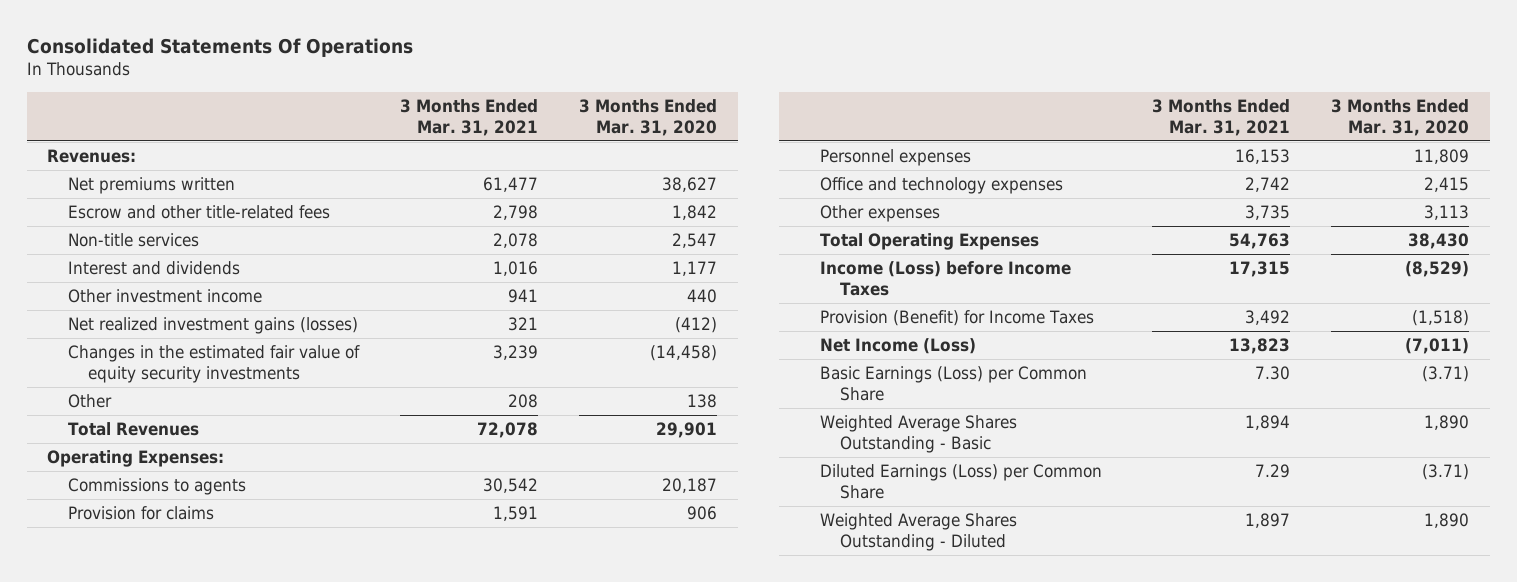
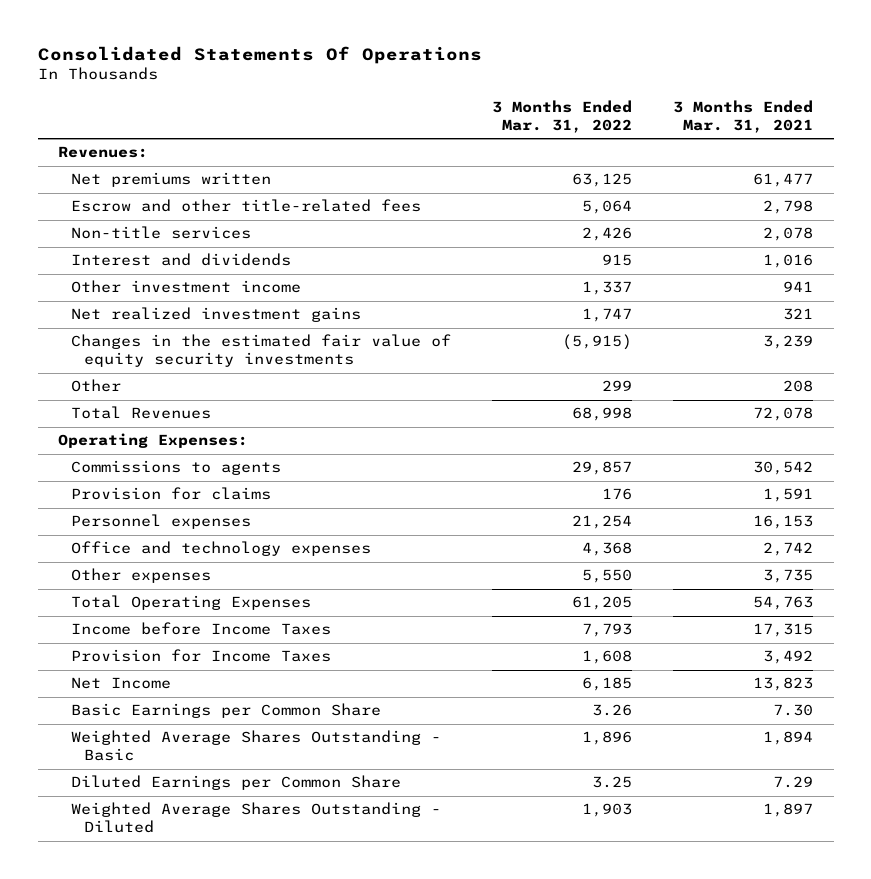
[578,98,717,136] 3 Months Ended Mar. 31, 2020 -> none
none -> [492,99,633,133] 3 Months Ended Mar. 31, 2022
[67,317,358,335] Net realized investment gains (losses) -> [71,307,362,323] Net realized investment gains
[820,261,1072,296] Income (Loss) before Income Taxes -> [71,622,332,636] Income before Income Taxes
[820,310,1095,327] Provision (Benefit) for Income Taxes -> [71,649,332,663] Provision for Income Taxes
[820,338,977,355] Net Income (Loss) -> [71,677,172,690] Net Income
[820,366,1088,401] Basic Earnings (Loss) per Common Share -> [71,703,382,719] Basic Earnings per Common Share
[820,464,1103,499] Diluted Earnings (Loss) per Common Share -> [71,775,402,791] Diluted Earnings per Common Share

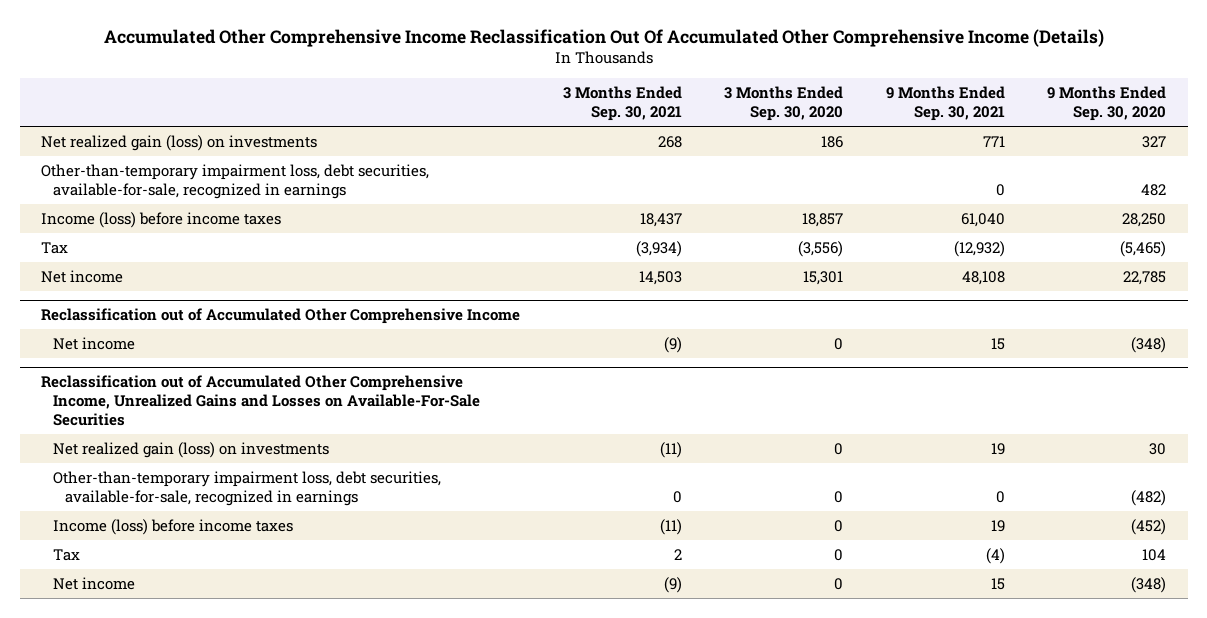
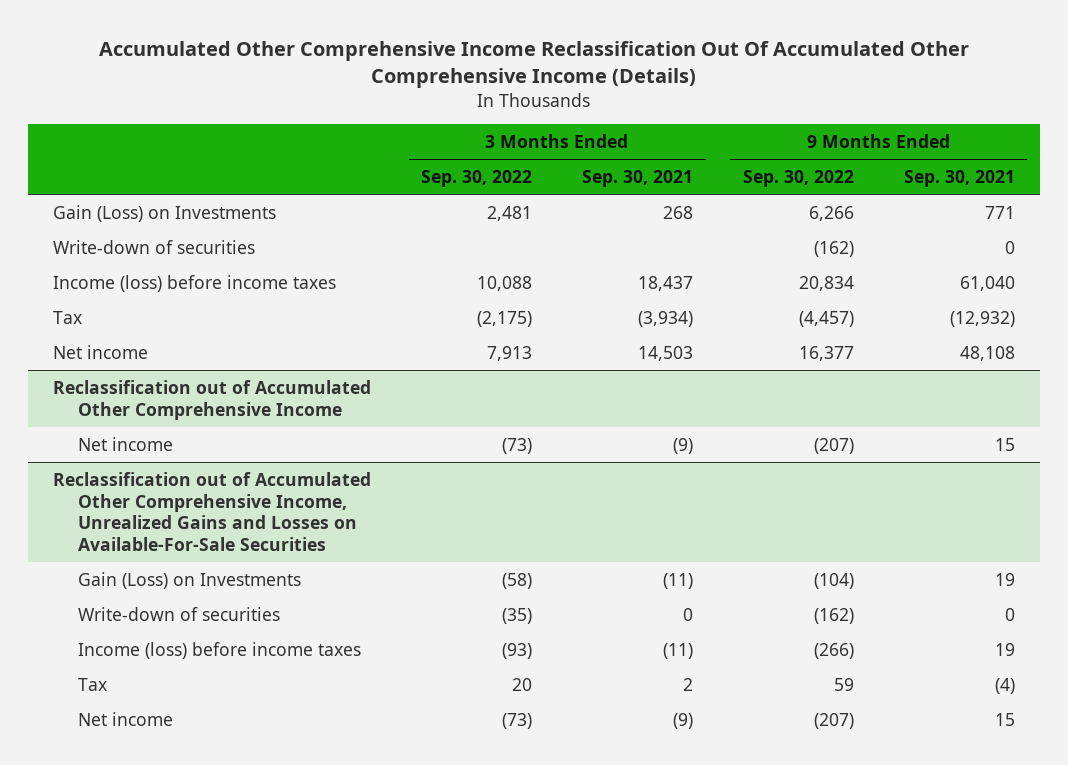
[724,86,844,121] 3 Months Ended Sep. 30, 2020 -> none
[1047,86,1167,121] 9 Months Ended Sep. 30, 2020 -> none
none -> [421,170,533,188] Sep. 30, 2022
none -> [742,170,854,188] Sep. 30, 2022
[40,134,317,151] Net realized gain (loss) on investments -> [53,204,277,222] Gain (Loss) on Investments
[40,163,429,199] Other-than-temporary impairment loss, debt securities, available-for-sale, recognized in earnings -> [53,239,256,254] Write-down of securities
[52,441,329,458] Net realized gain (loss) on investments -> [77,571,301,589] Gain (Loss) on Investments
[52,470,441,506] Other-than-temporary impairment loss, debt securities, available-for-sale, recognized in earnings -> [77,606,280,621] Write-down of securities

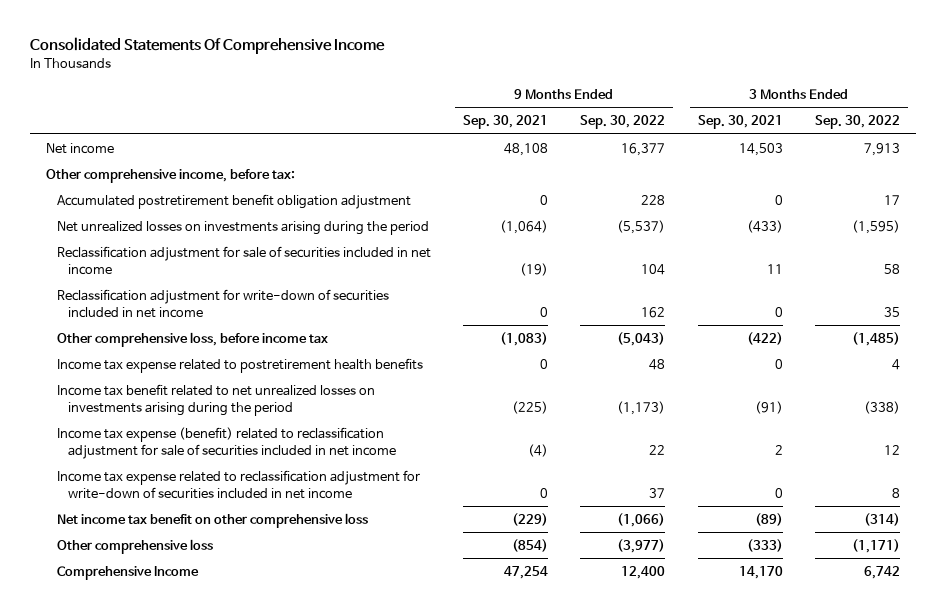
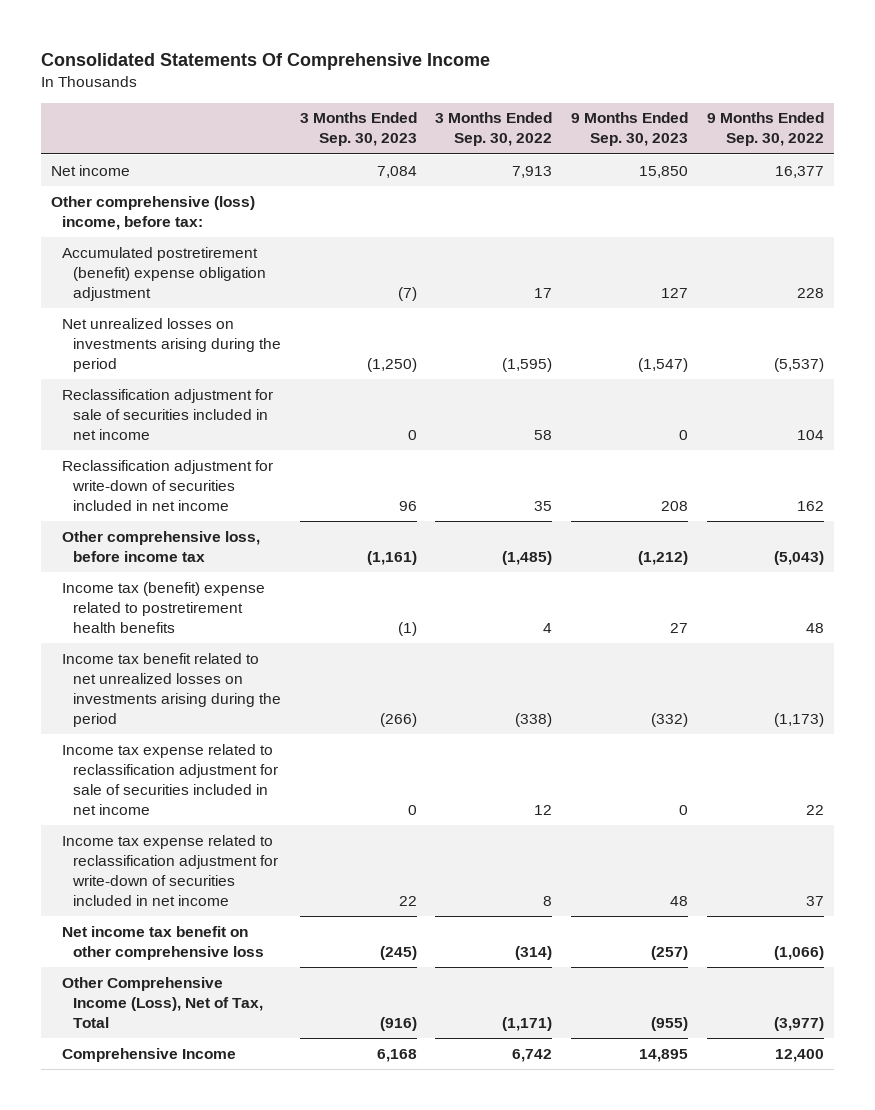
[463,115,549,130] Sep. 30, 2021 -> none
[697,115,783,130] Sep. 30, 2021 -> none
none -> [299,112,417,147] 3 Months Ended Sep. 30, 2023
none -> [571,112,689,147] 9 Months Ended Sep. 30, 2023
[45,168,295,183] Other comprehensive income, before tax: -> [50,195,255,230] Other comprehensive (loss) income, before tax:
[56,193,411,209] Accumulated postretirement benefit obligation adjustment -> [61,246,266,301] Accumulated postretirement (benefit) expense obligation adjustment
[56,357,423,373] Income tax expense related to postretirement health benefits -> [61,581,265,633] Income tax (benefit) expense related to postretirement health benefits
[56,426,396,459] Income tax expense (benefit) related to reclassification adjustment for sale of securities included in net income -> [61,743,278,815] Income tax expense related to reclassification adjustment for sale of securities included in net income
[56,538,213,554] Other comprehensive loss -> [61,976,263,1028] Other Comprehensive Income (Loss), Net of Tax, Total

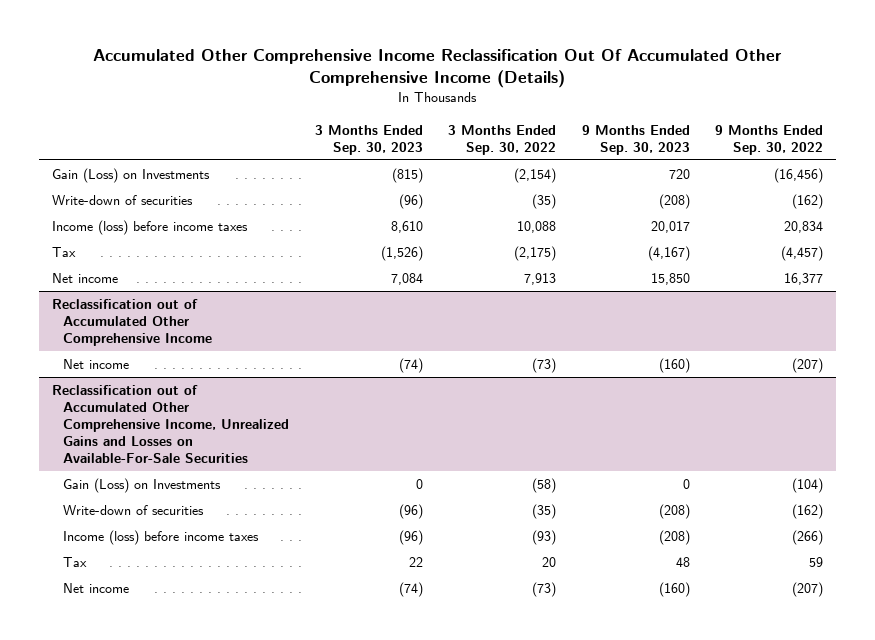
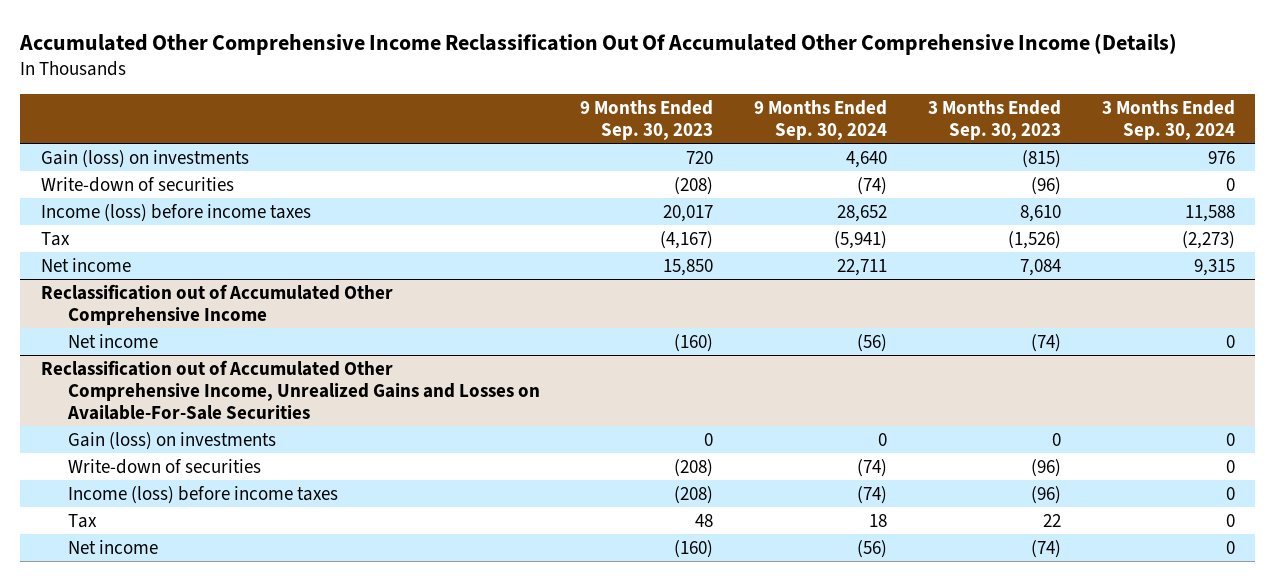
[448,124,557,155] 3 Months Ended Sep. 30, 2022 -> none
[715,124,824,155] 9 Months Ended Sep. 30, 2022 -> none
none -> [754,100,888,141] 9 Months Ended Sep. 30, 2024
none -> [1101,100,1235,141] 3 Months Ended Sep. 30, 2024
[51,168,210,184] Gain (Loss) on Investments -> [40,149,249,168] Gain (loss) on investments
[63,478,222,494] Gain (Loss) on Investments -> [67,431,276,450] Gain (loss) on investments

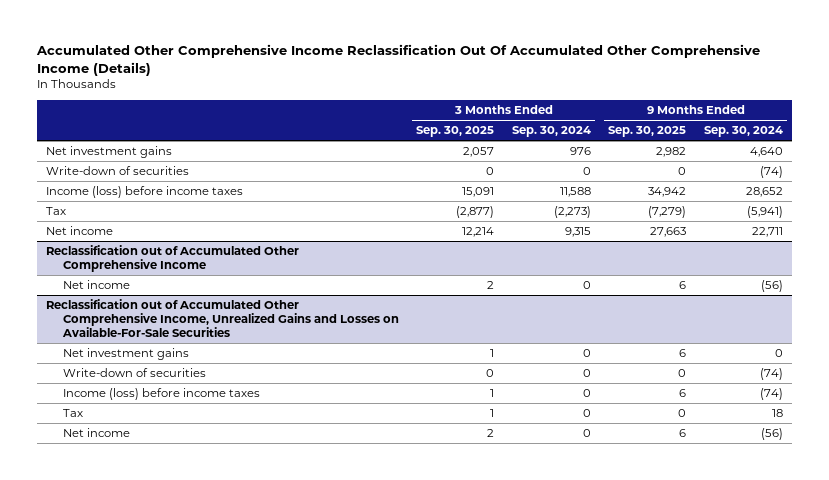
[580,100,714,141] 9 Months Ended Sep. 30, 2023 -> none
[927,100,1061,141] 3 Months Ended Sep. 30, 2023 -> none
none -> [416,126,495,138] Sep. 30, 2025
none -> [608,126,687,138] Sep. 30, 2025
[40,149,249,168] Gain (loss) on investments -> [46,146,173,159] Net investment gains
[67,431,276,450] Gain (loss) on investments -> [63,348,190,361] Net investment gains

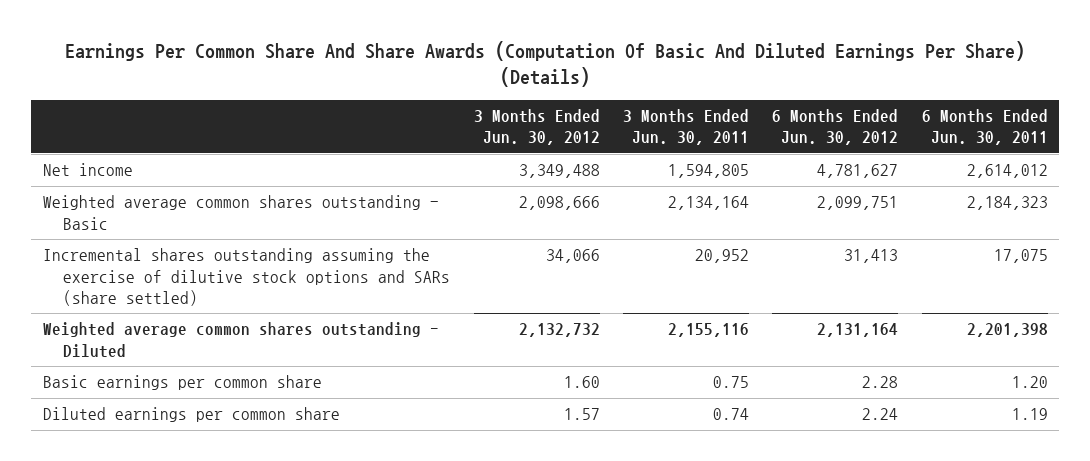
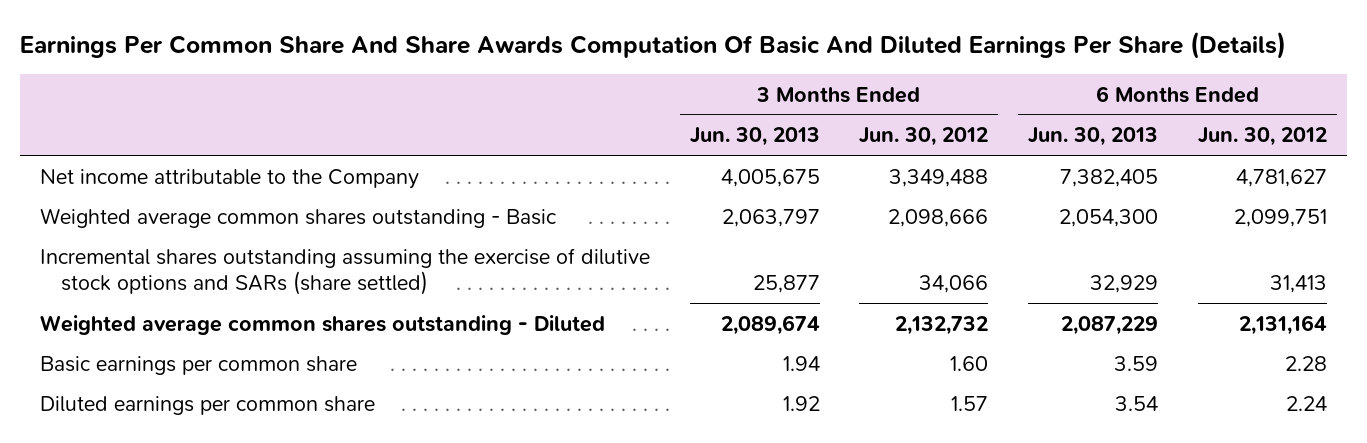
[65,40,1026,88] Earnings Per Common Share And Share Awards (Computation Of Basic And Diluted Earnings Per Share) (Details) -> [19,30,1286,59] Earnings Per Common Share And Share Awards Computation Of Basic And Diluted Earnings Per Share (Details)
[622,109,749,146] 3 Months Ended Jun. 30, 2011 -> none
[921,109,1048,146] 6 Months Ended Jun. 30, 2011 -> none
none -> [689,127,820,147] Jun. 30, 2013
none -> [1028,127,1159,147] Jun. 30, 2013
[42,163,133,177] Net income -> [39,168,419,189] Net income attributable to the Company

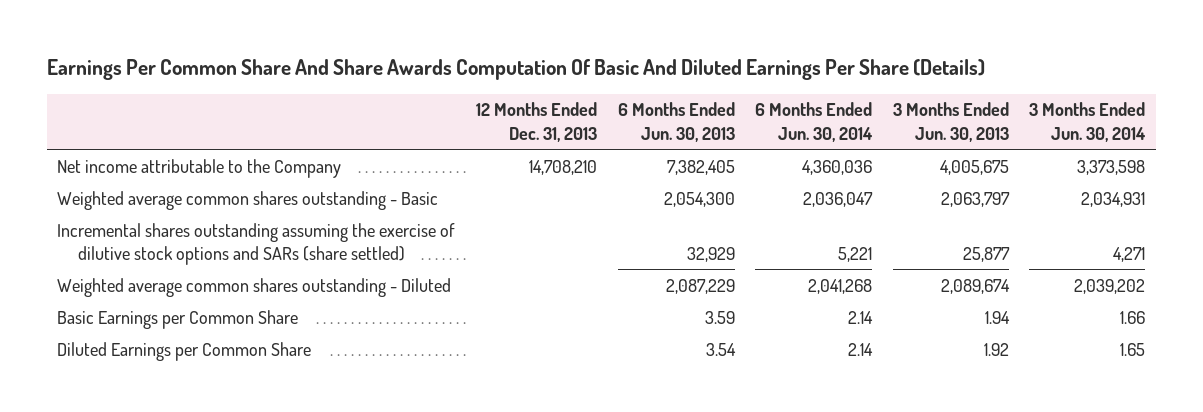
[859,127,989,147] Jun. 30, 2012 -> none
[1198,127,1328,147] Jun. 30, 2012 -> none
none -> [476,102,598,142] 12 Months Ended Dec. 31, 2013
none -> [755,102,874,142] 6 Months Ended Jun. 30, 2014
none -> [1029,102,1147,142] 3 Months Ended Jun. 30, 2014
[39,355,357,375] Basic earnings per common share -> [57,309,299,329] Basic Earnings per Common Share
[39,395,375,415] Diluted earnings per common share -> [57,341,312,361] Diluted Earnings per Common Share

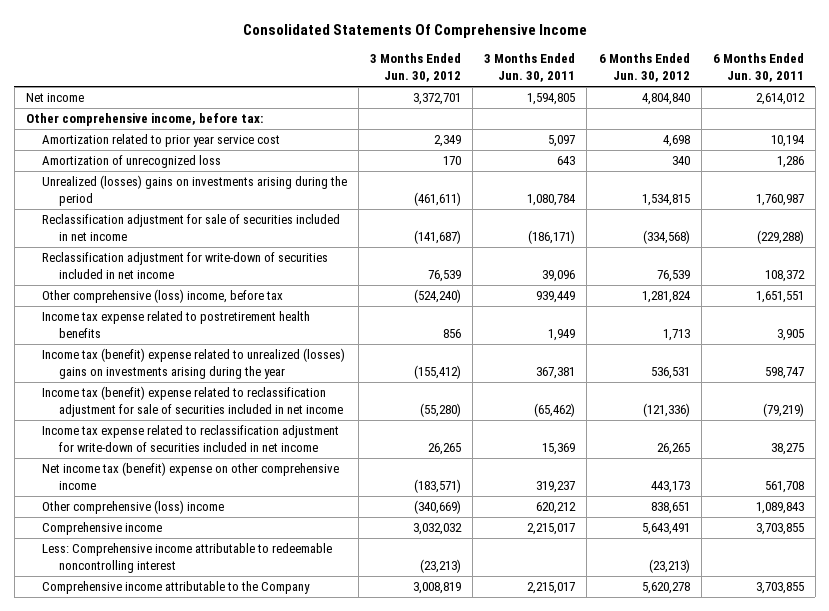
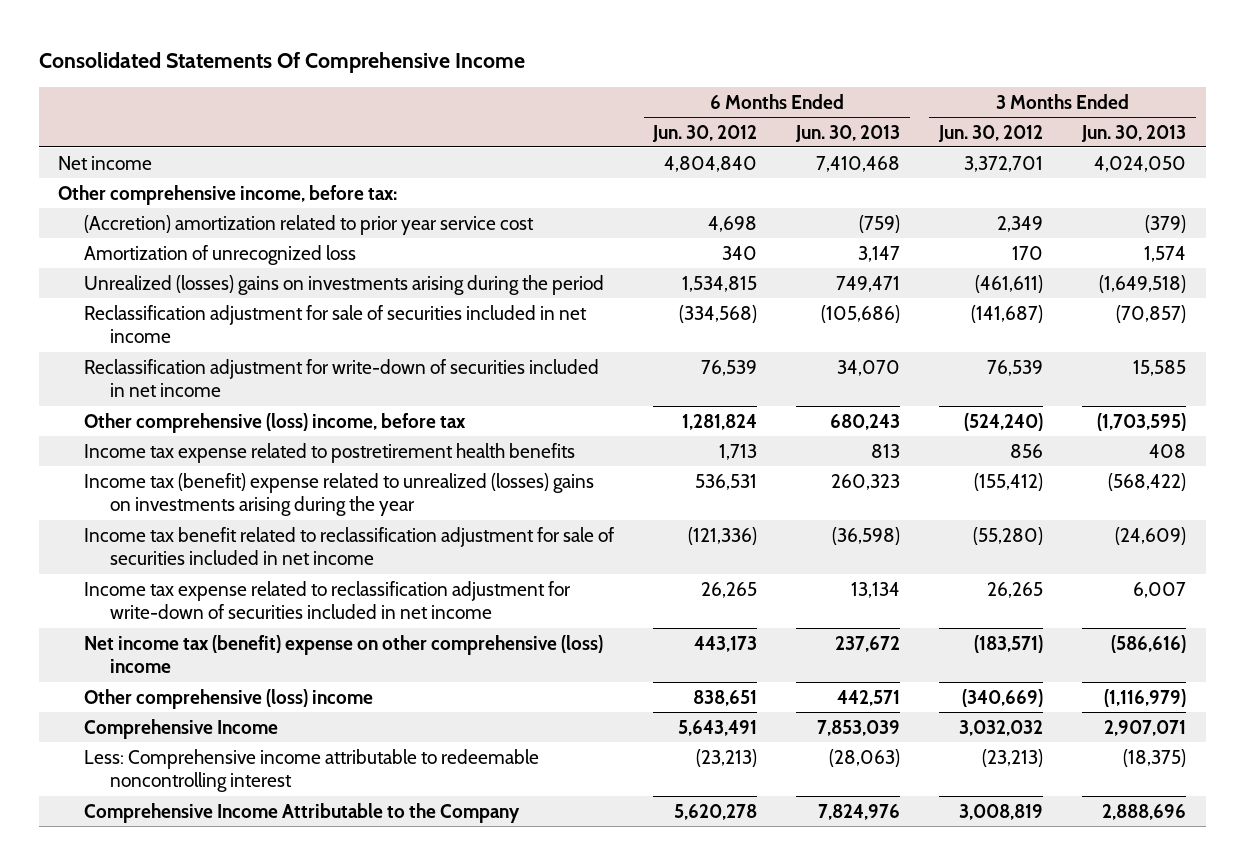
[484,53,576,83] 3 Months Ended Jun. 30, 2011 -> none
[712,53,804,83] 6 Months Ended Jun. 30, 2011 -> none
none -> [795,124,901,142] Jun. 30, 2013
none -> [1081,124,1187,142] Jun. 30, 2013
[42,134,281,148] Amortization related to prior year service cost -> [84,214,535,235] (Accretion) amortization related to prior year service cost
[42,386,343,418] Income tax (benefit) expense related to reclassification adjustment for sale of securities included in net income -> [84,526,616,566] Income tax benefit related to reclassification adjustment for sale of securities included in net income
[42,462,340,491] Net income tax (benefit) expense on other comprehensive income -> [84,634,604,674] Net income tax (benefit) expense on other comprehensive (loss) income
[42,522,163,536] Comprehensive income -> [84,718,279,739] Comprehensive Income
[42,581,311,595] Comprehensive income attributable to the Company -> [84,802,521,823] Comprehensive Income Attributable to the Company

